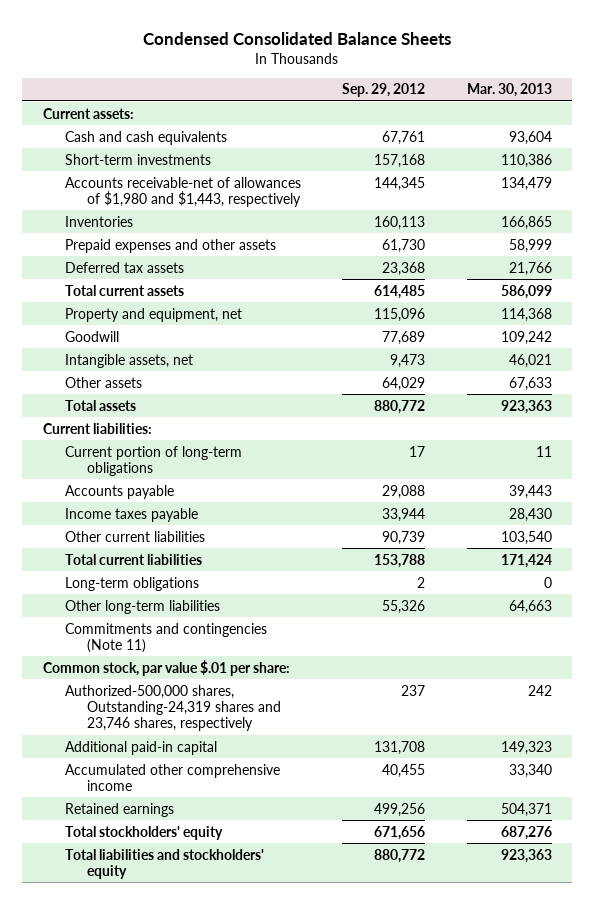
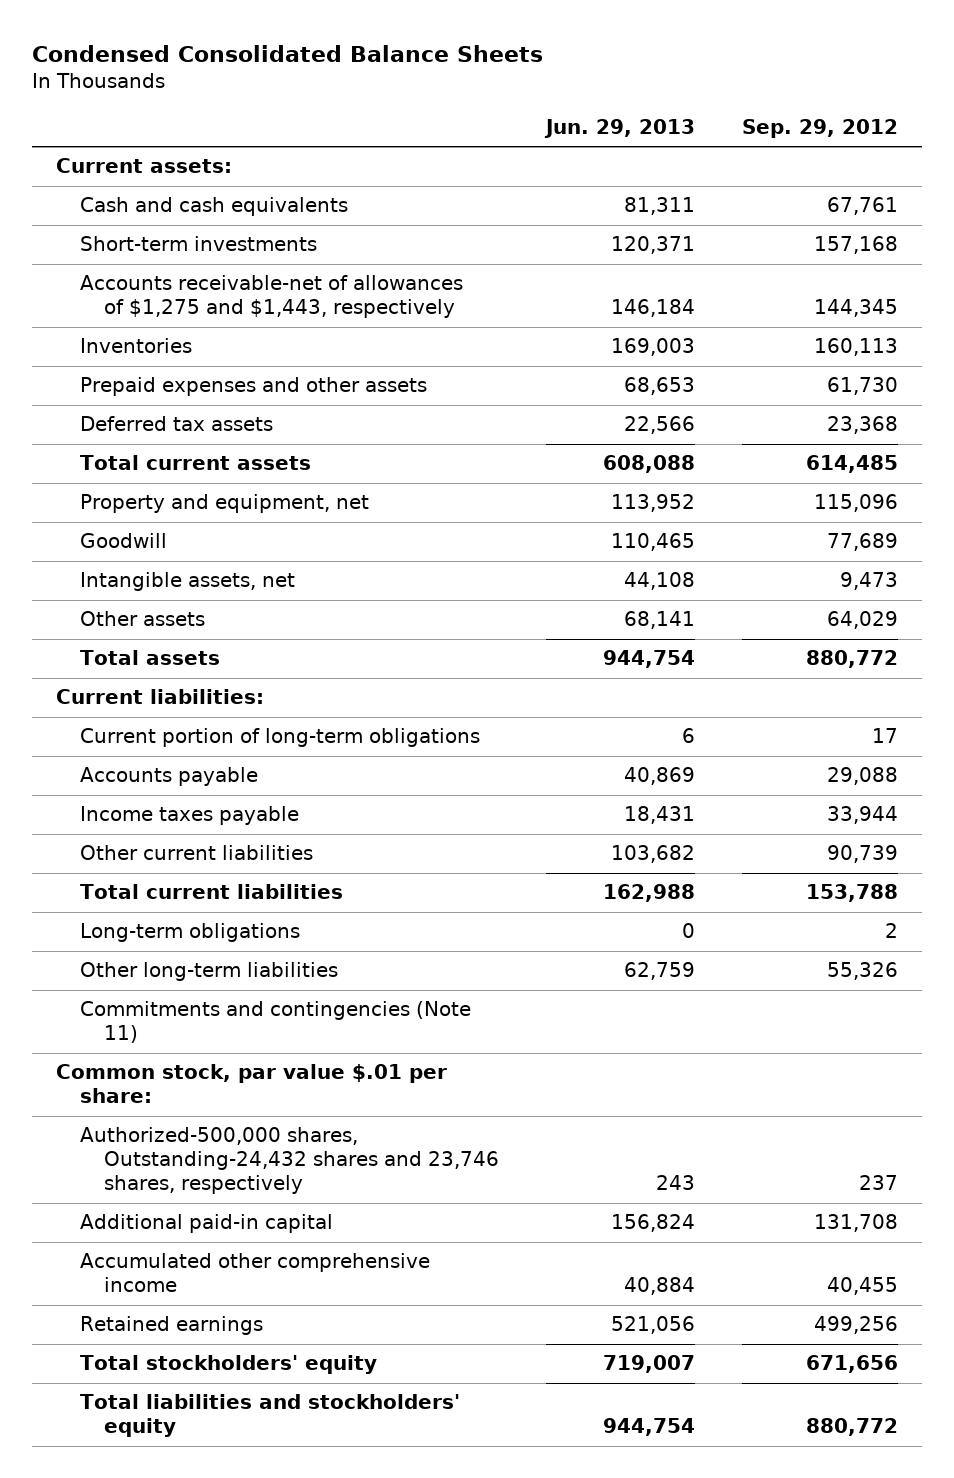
[466,83,552,98] Mar. 30, 2013 -> none
none -> [544,118,696,138] Jun. 29, 2013
[64,176,301,208] Accounts receivable-net of allowances of $1,980 and $1,443, respectively -> [80,275,464,319] Accounts receivable-net of allowances of $1,275 and $1,443, respectively
[64,684,281,732] Authorized-500,000 shares, Outstanding-24,319 shares and 23,746 shares, respectively -> [80,1127,500,1195] Authorized-500,000 shares, Outstanding-24,432 shares and 23,746 shares, respectively

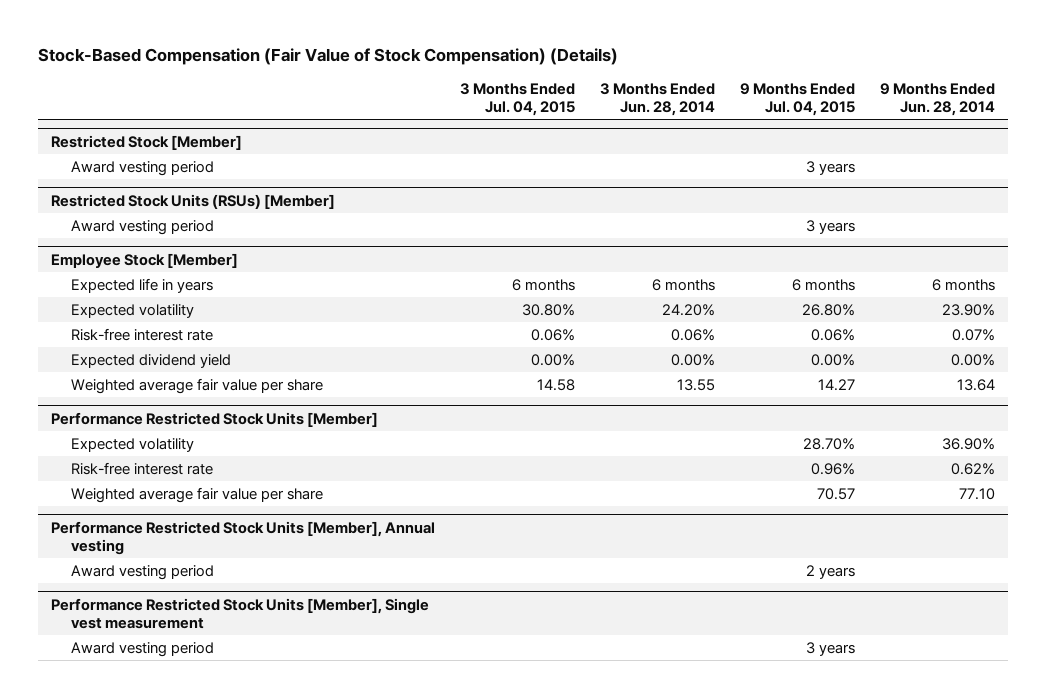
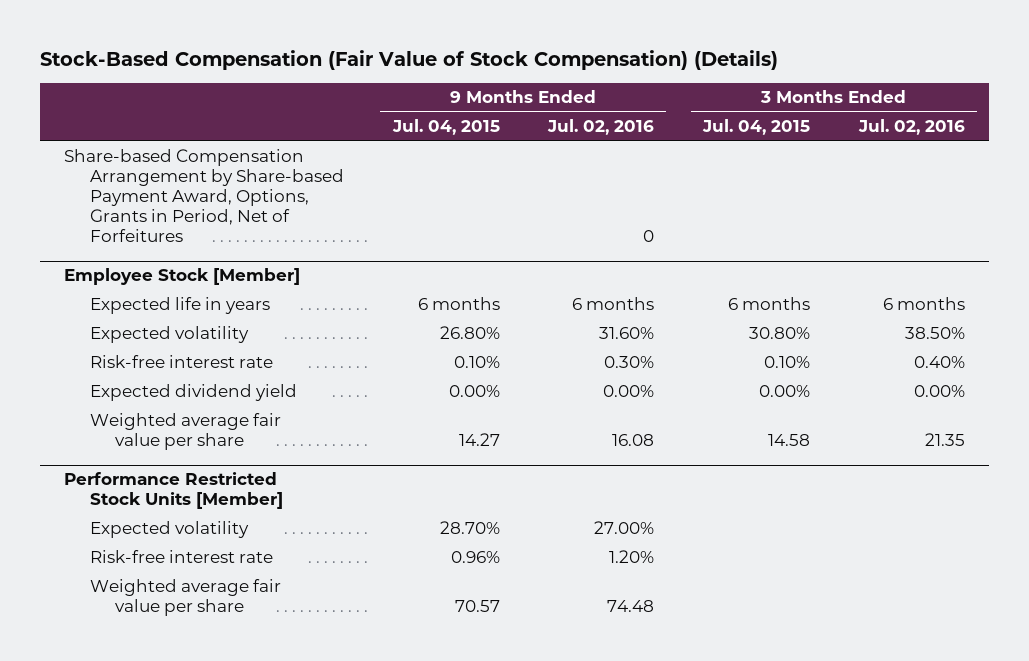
[600,83,716,117] 3 Months Ended Jun. 28, 2014 -> none
[880,83,996,117] 9 Months Ended Jun. 28, 2014 -> none
none -> [547,119,655,136] Jul. 02, 2016
none -> [857,119,965,136] Jul. 02, 2016
[50,134,242,150] Restricted Stock [Member] -> none
[71,160,215,176] Award vesting period -> none
[50,193,335,209] Restricted Stock Units (RSUs) [Member] -> none
[71,219,215,235] Award vesting period -> none
none -> [64,149,344,243] Share-based Compensation Arrangement by Share-based Payment Award, Options, Grants in Period, Net of Forfeitures
[531,328,576,341] 0.06% -> [763,356,810,369] 0.10%
[811,328,856,341] 0.06% -> [453,356,500,369] 0.10%
[50,520,435,555] Performance Restricted Stock Units [Member], Annual vesting -> none
[71,564,215,580] Award vesting period -> none
[50,597,429,629] Performance Restricted Stock Units [Member], Single vest measurement -> none
[71,641,215,657] Award vesting period -> none

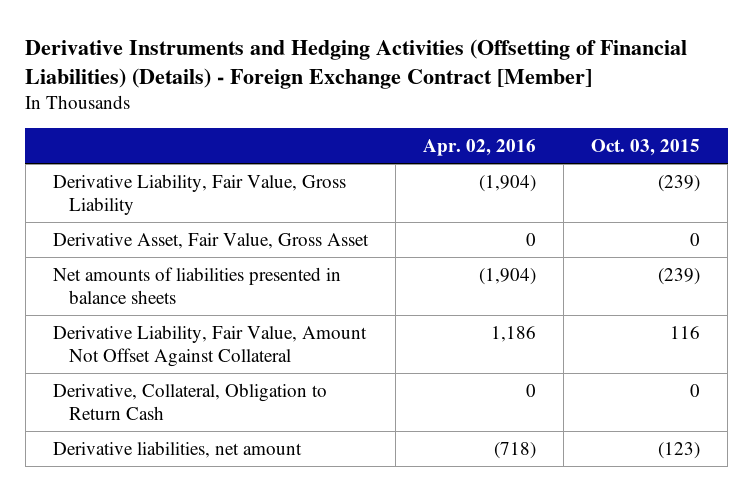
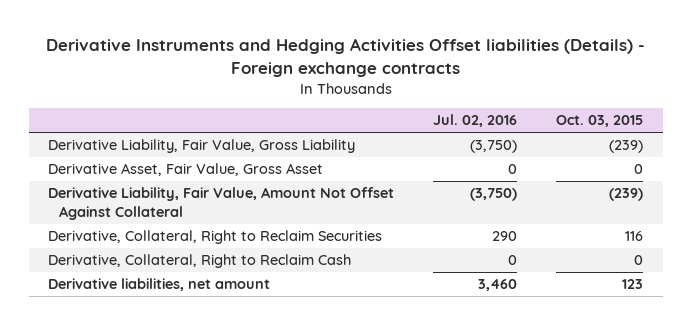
[25,38,688,89] Derivative Instruments and Hedging Activities (Offsetting of Financial Liabilities) (Details) - Foreign Exchange Contract [Member] -> [45,38,645,78] Derivative Instruments and Hedging Activities Offset liabilities (Details) - Foreign exchange contracts
[423,139,537,157] Apr. 02, 2016 -> none
none -> [433,114,518,128] Jul. 02, 2016
[52,266,341,304] Net amounts of liabilities presented in balance sheets -> none
[670,325,701,339] 116 -> [609,188,644,202] (239)
none -> [48,230,383,245] Derivative, Collateral, Right to Reclaim Securities
[52,382,327,420] Derivative, Collateral, Obligation to Return Cash -> [48,254,352,269] Derivative, Collateral, Right to Reclaim Cash
[658,441,701,459] (123) -> [622,279,644,290] 123

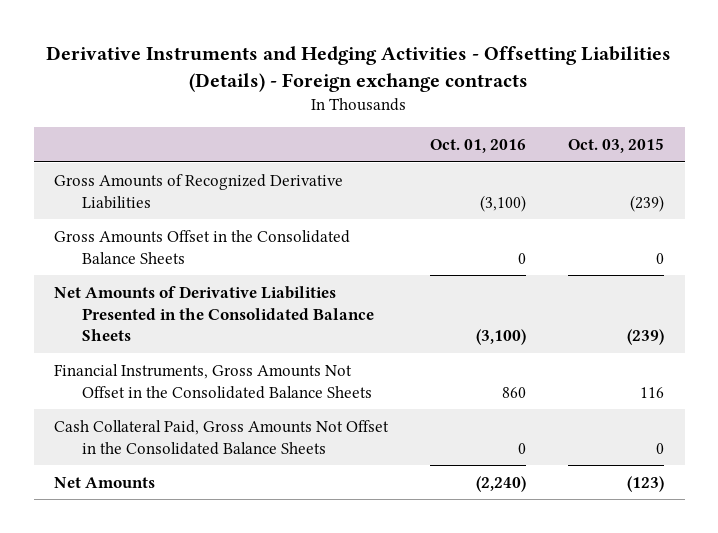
[45,38,645,78] Derivative Instruments and Hedging Activities Offset liabilities (Details) - Foreign exchange contracts -> [46,46,672,92] Derivative Instruments and Hedging Activities - Offsetting Liabilities (Details) - Foreign exchange contracts
[433,114,518,128] Jul. 02, 2016 -> none
none -> [430,139,527,154] Oct. 01, 2016
[48,139,356,154] Derivative Liability, Fair Value, Gross Liability -> [54,173,344,209] Gross Amounts of Recognized Derivative Liabilities
[48,163,324,177] Derivative Asset, Fair Value, Gross Asset -> [54,229,351,264] Gross Amounts Offset in the Consolidated Balance Sheets
[48,187,395,220] Derivative Liability, Fair Value, Amount Not Offset Against Collateral -> [54,285,374,342] Net Amounts of Derivative Liabilities Presented in the Consolidated Balance Sheets
[48,230,383,245] Derivative, Collateral, Right to Reclaim Securities -> [54,363,372,399] Financial Instruments, Gross Amounts Not Offset in the Consolidated Balance Sheets
[48,254,352,269] Derivative, Collateral, Right to Reclaim Cash -> [54,419,390,455] Cash Collateral Paid, Gross Amounts Not Offset in the Consolidated Balance Sheets
[48,278,271,292] Derivative liabilities, net amount -> [54,476,156,488] Net Amounts
[622,279,644,290] 123 -> [626,475,664,492] (123)

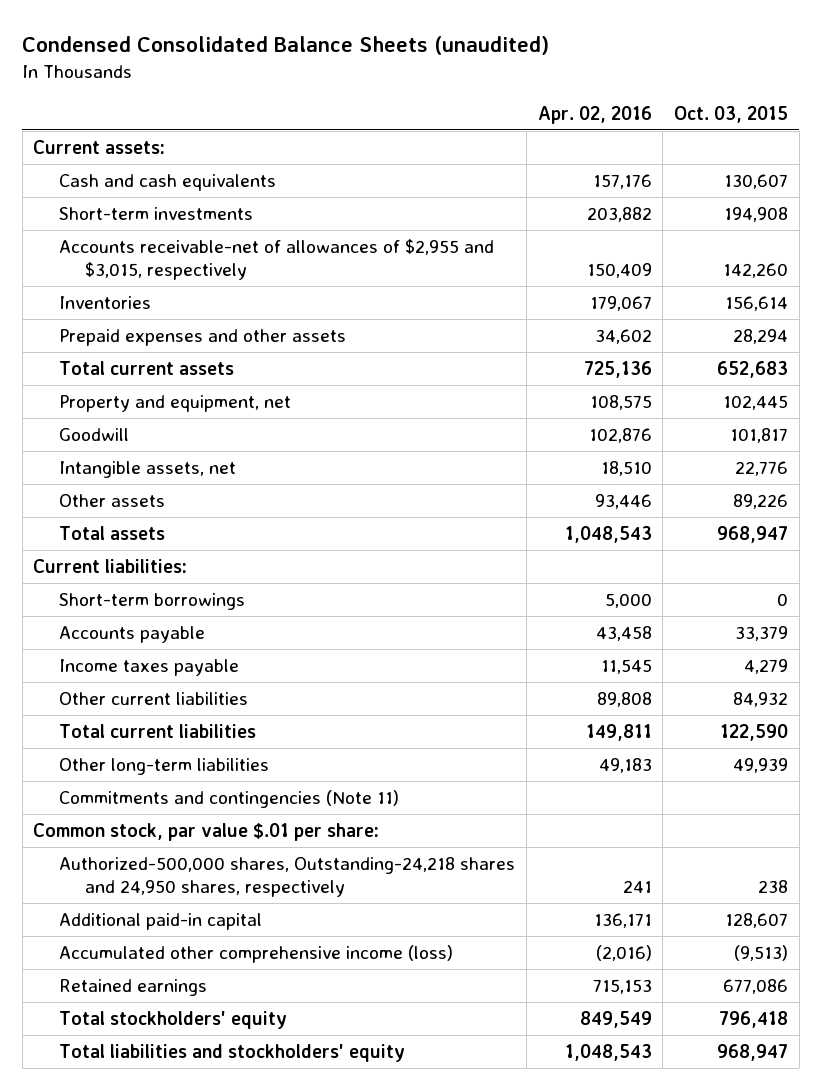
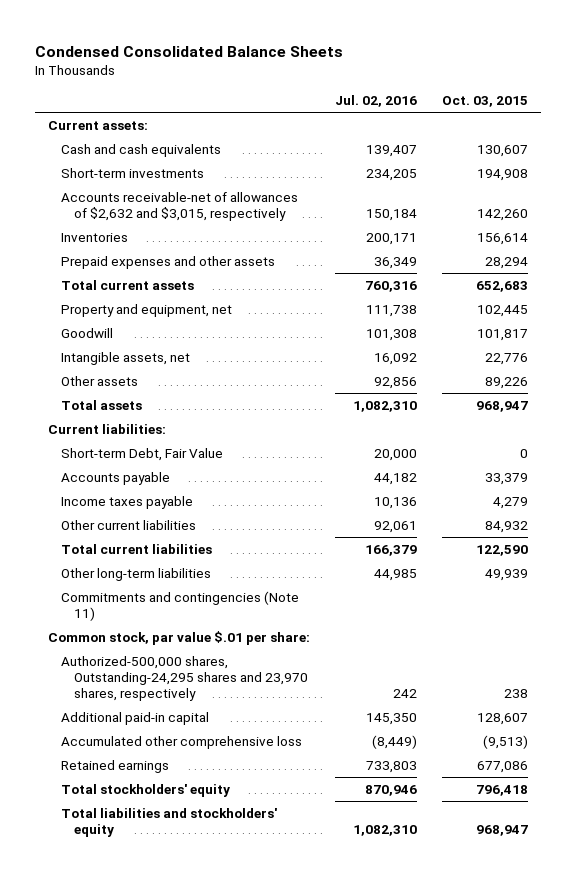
[22,35,550,55] Condensed Consolidated Balance Sheets (unaudited) -> [35,45,344,57] Condensed Consolidated Balance Sheets
[537,105,652,124] Apr. 02, 2016 -> none
none -> [335,95,418,108] Jul. 02, 2016
[59,239,495,280] Accounts receivable-net of allowances of $2,955 and $3,015, respectively -> [60,191,298,221] Accounts receivable-net of allowances of $2,632 and $3,015, respectively
[59,593,246,611] Short-term borrowings -> none
none -> [60,447,223,461] Short-term Debt, Fair Value
[59,857,516,897] Authorized-500,000 shares, Outstanding-24,218 shares and 24,950 shares, respectively -> [60,655,308,702] Authorized-500,000 shares, Outstanding-24,295 shares and 23,970 shares, respectively
[59,945,454,964] Accumulated other comprehensive income (loss) -> [60,735,302,749] Accumulated other comprehensive loss

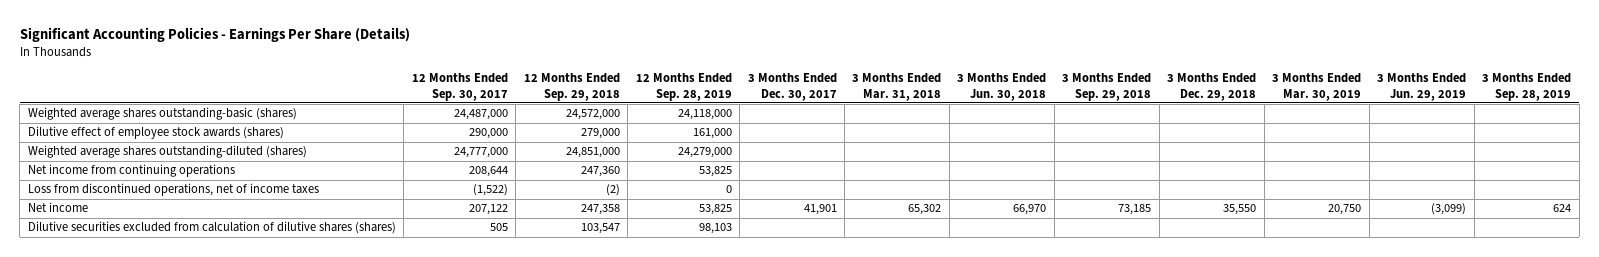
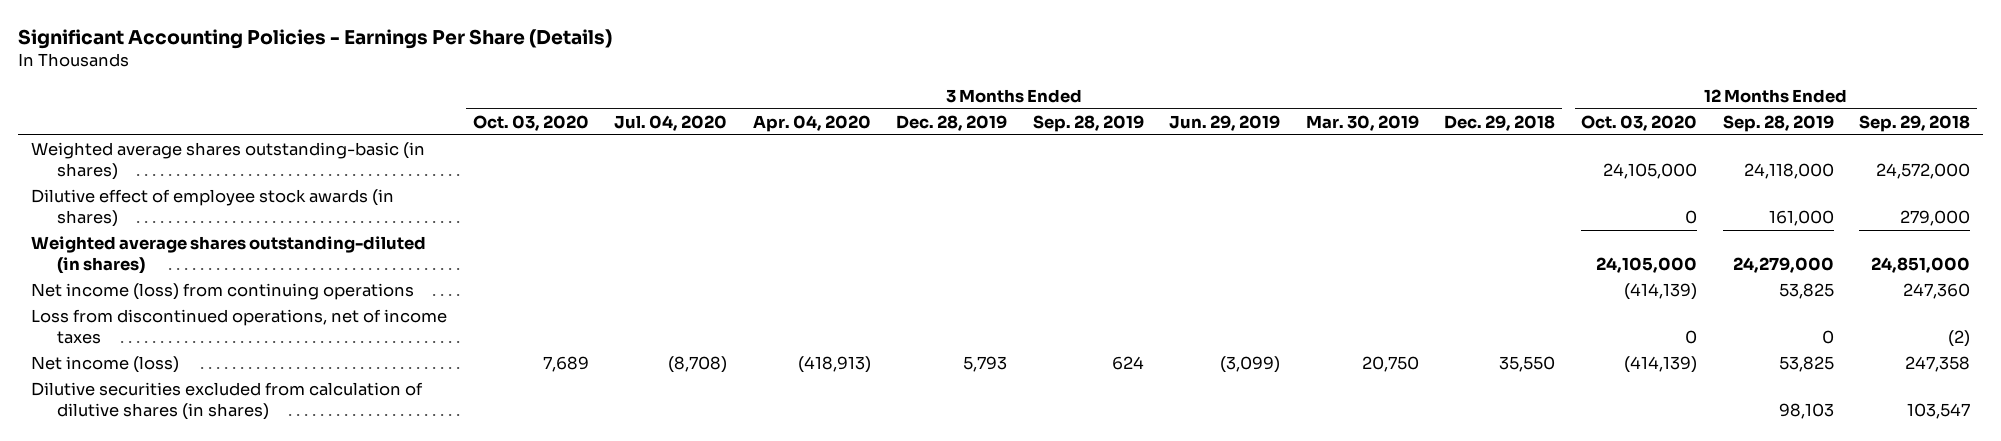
[411,73,508,101] 12 Months Ended Sep. 30, 2017 -> none
[747,73,837,101] 3 Months Ended Dec. 30, 2017 -> none
[852,73,942,101] 3 Months Ended Mar. 31, 2018 -> none
[957,73,1047,101] 3 Months Ended Jun. 30, 2018 -> none
[1062,73,1152,101] 3 Months Ended Sep. 29, 2018 -> none
none -> [472,114,589,131] Oct. 03, 2020
none -> [614,114,728,131] Jul. 04, 2020
none -> [752,114,871,132] Apr. 04, 2020
none -> [896,114,1008,131] Dec. 28, 2019
none -> [1581,114,1698,131] Oct. 03, 2020
[27,107,297,121] Weighted average shares outstanding-basic (shares) -> [30,142,425,180] Weighted average shares outstanding-basic (in shares)
[27,126,284,140] Dilutive effect of employee stock awards (shares) -> [30,189,394,227] Dilutive effect of employee stock awards (in shares)
[27,145,307,159] Weighted average shares outstanding-diluted (shares) -> [30,236,426,274] Weighted average shares outstanding-diluted (in shares)
[27,164,235,178] Net income from continuing operations -> [30,283,414,301] Net income (loss) from continuing operations
[27,202,88,213] Net income -> [30,356,179,374] Net income (loss)
[27,221,396,235] Dilutive securities excluded from calculation of dilutive shares (shares) -> [30,382,423,420] Dilutive securities excluded from calculation of dilutive shares (in shares)

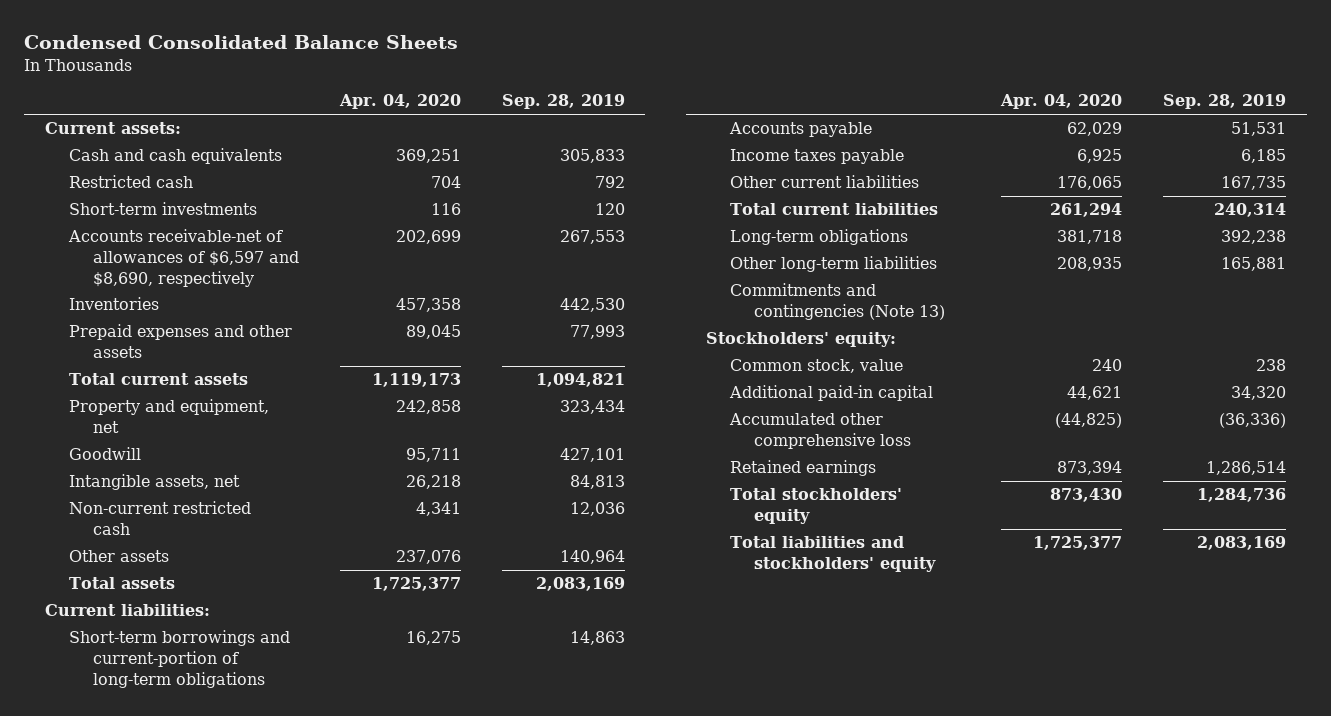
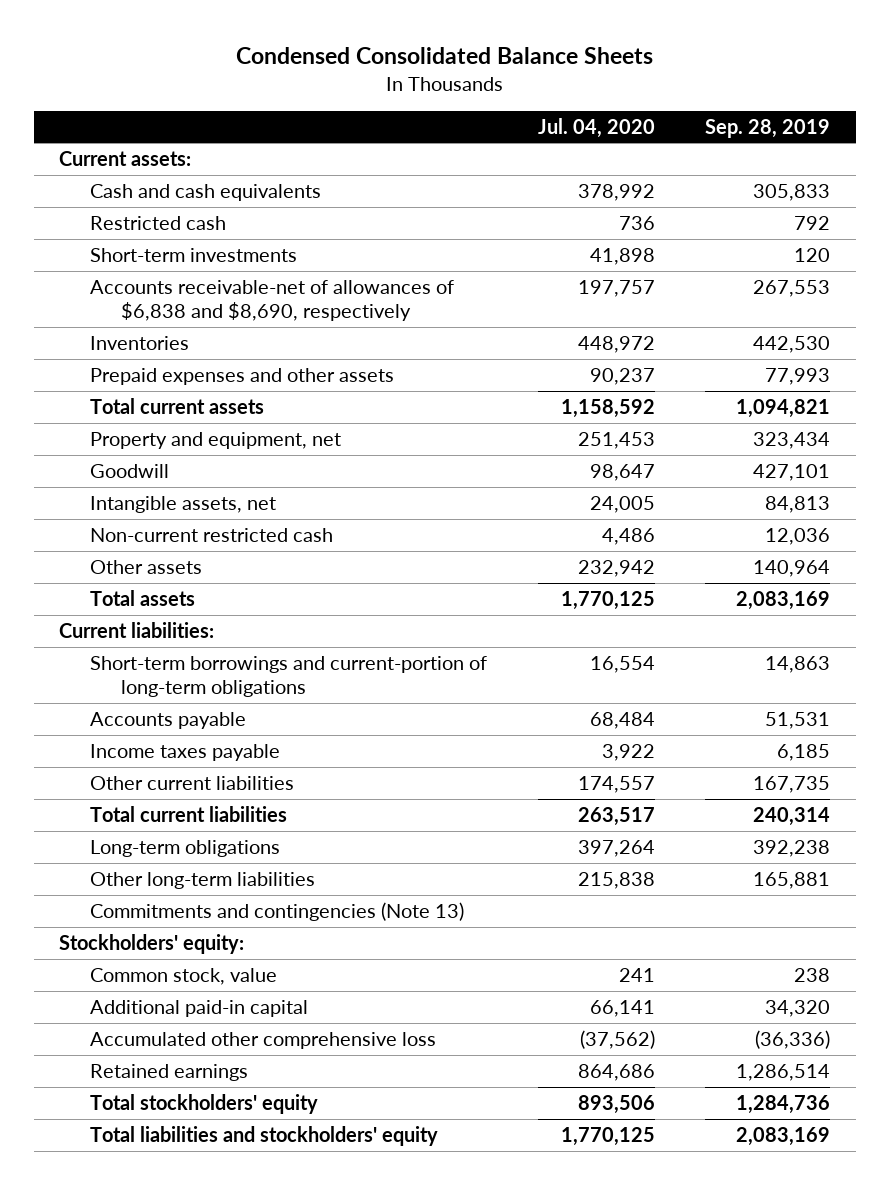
[338,94,461,110] Apr. 04, 2020 -> none
none -> [537,117,655,138] Jul. 04, 2020
[67,229,299,287] Accounts receivable-net of allowances of $6,597 and $8,690, respectively -> [89,279,454,322] Accounts receivable-net of allowances of $6,838 and $8,690, respectively

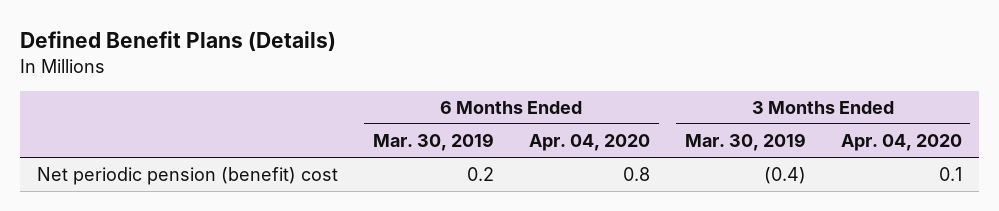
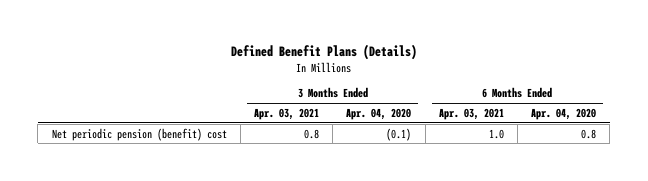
[372,133,494,152] Mar. 30, 2019 -> none
[684,133,806,152] Mar. 30, 2019 -> none
none -> [254,107,320,120] Apr. 03, 2021
none -> [438,107,504,120] Apr. 03, 2021
[938,167,962,182] 0.1 -> [386,127,412,141] (0.1)

